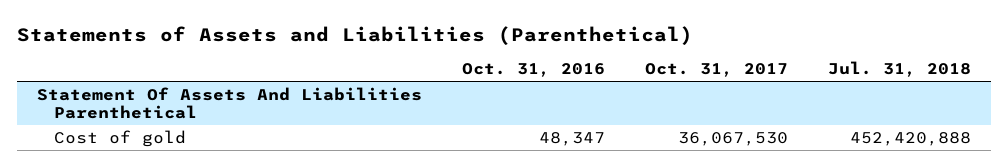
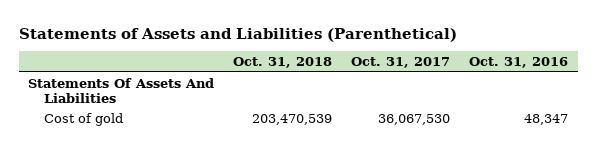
[828,61,972,78] Jul. 31, 2018 -> none
none -> [233,57,333,69] Oct. 31, 2018
[36,86,422,120] Statement Of Assets And Liabilities Parenthetical -> [28,77,215,103] Statements Of Assets And Liabilities

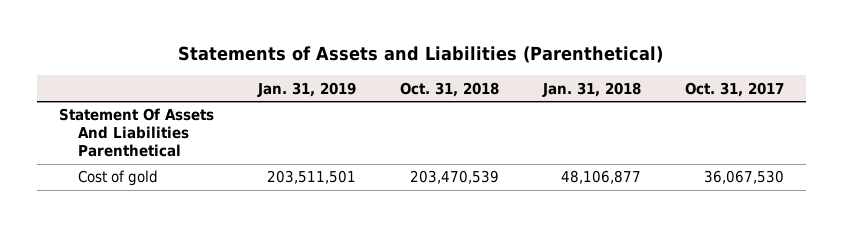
[469,57,569,69] Oct. 31, 2016 -> none
none -> [256,81,356,97] Jan. 31, 2019
none -> [541,81,641,97] Jan. 31, 2018
[28,77,215,103] Statements Of Assets And Liabilities -> [58,108,214,158] Statement Of Assets And Liabilities Parenthetical

